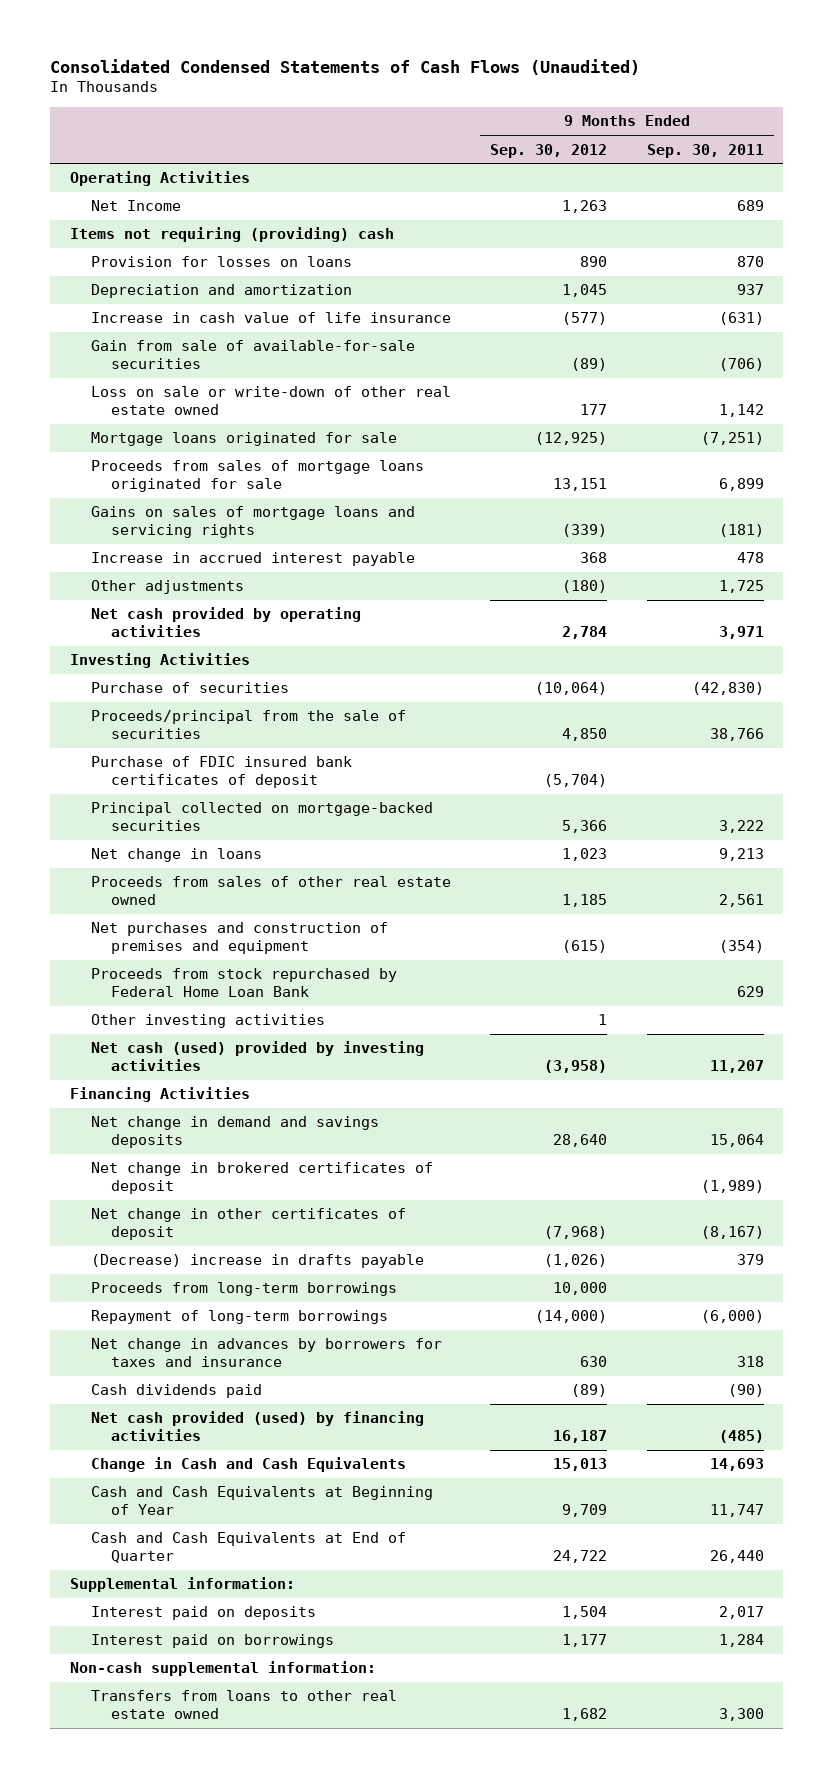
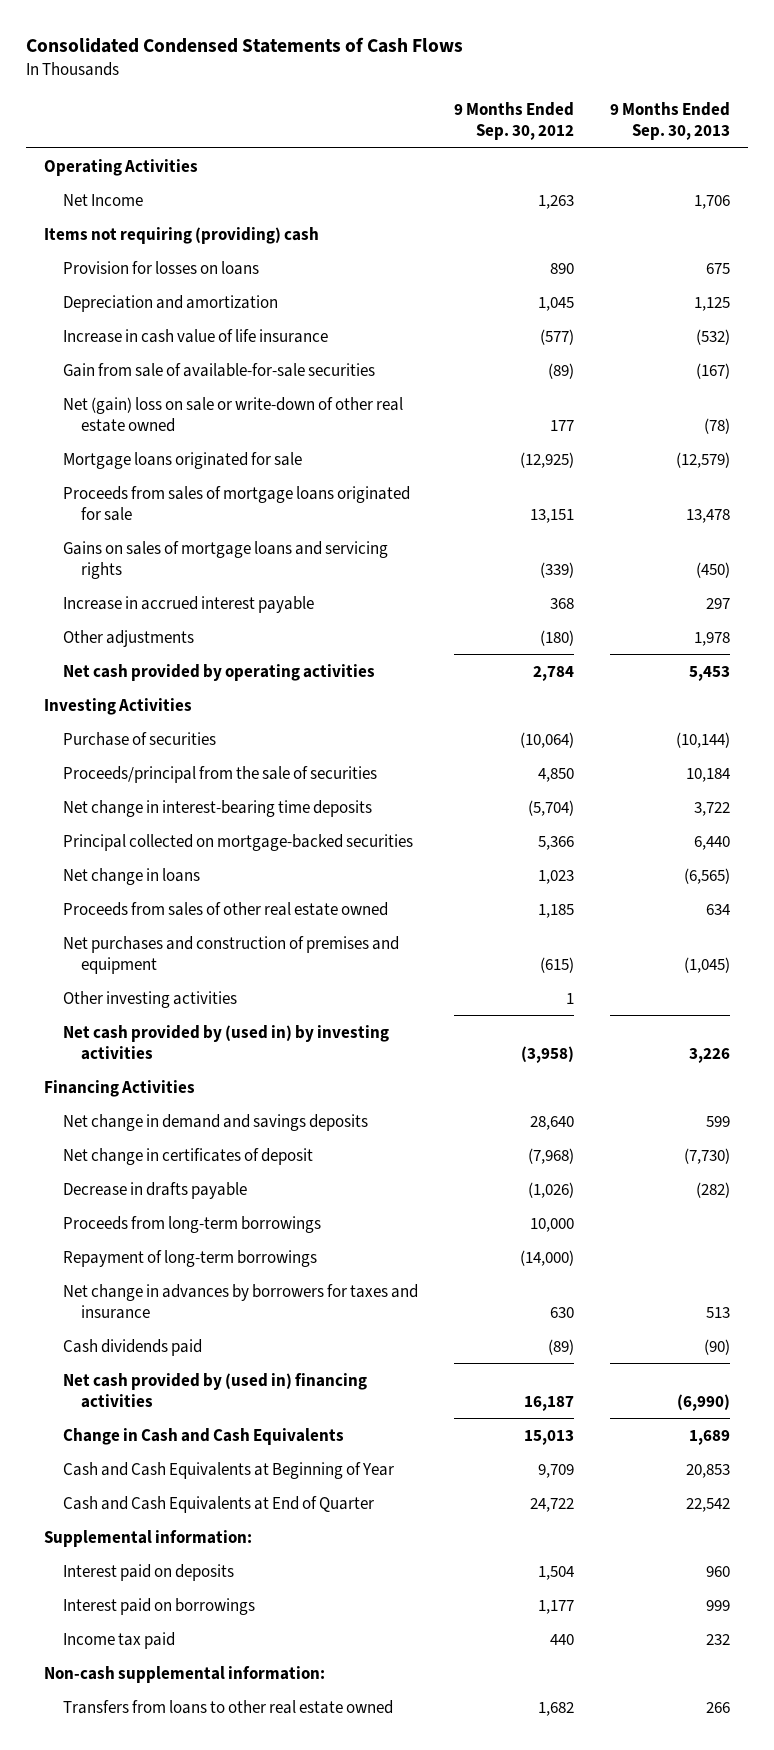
[50,58,641,75] Consolidated Condensed Statements of Cash Flows (Unaudited) -> [25,37,463,54] Consolidated Condensed Statements of Cash Flows
[646,143,764,158] Sep. 30, 2011 -> none
none -> [609,102,730,141] 9 Months Ended Sep. 30, 2013
[90,386,451,416] Loss on sale or write-down of other real estate owned -> [62,396,403,432] Net (gain) loss on sale or write-down of other real estate owned
[90,756,352,789] Purchase of FDIC insured bank certificates of deposit -> [62,799,372,817] Net change in interest-bearing time deposits
[90,968,397,998] Proceeds from stock repurchased by Federal Home Loan Bank -> none
[90,1041,424,1072] Net cash (used) provided by investing activities -> [62,1024,389,1060] Net cash provided by (used in) by investing activities
[90,1162,433,1195] Net change in brokered certificates of deposit -> none
[90,1208,406,1241] Net change in other certificates of deposit -> [62,1147,313,1165] Net change in certificates of deposit
[90,1254,424,1269] (Decrease) increase in drafts payable -> [62,1181,247,1199] Decrease in drafts payable
[90,1411,424,1442] Net cash provided (used) by financing activities -> [62,1372,367,1408] Net cash provided by (used in) financing activities
none -> [62,1631,175,1649] Income tax paid

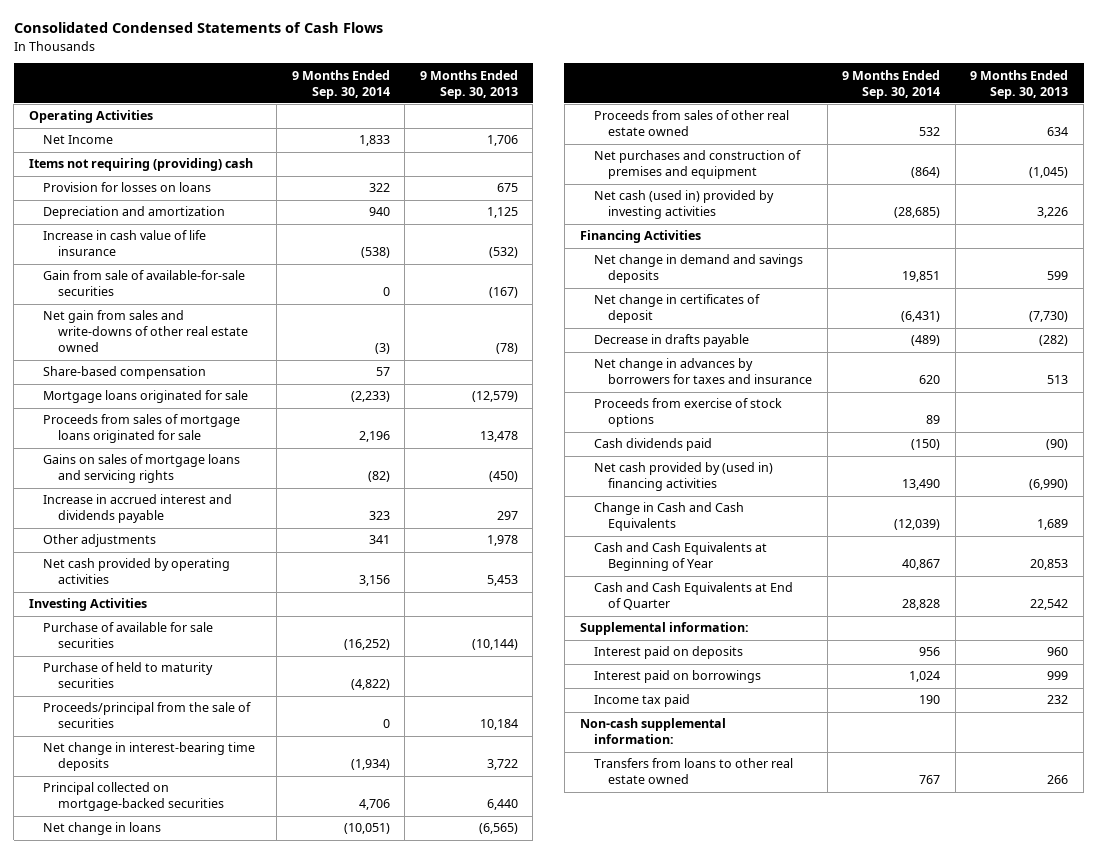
[453,102,574,141] 9 Months Ended Sep. 30, 2012 -> none
none -> [291,69,390,99] 9 Months Ended Sep. 30, 2014
[62,396,403,432] Net (gain) loss on sale or write-down of other real estate owned -> [43,310,248,353] Net gain from sales and write-downs of other real estate owned
none -> [43,366,207,380] Share-based compensation
[62,595,314,613] Increase in accrued interest payable -> [43,494,233,524] Increase in accrued interest and dividends payable
[62,731,216,746] Purchase of securities -> [43,622,214,649] Purchase of available for sale securities
none -> [43,662,214,689] Purchase of held to maturity securities
[62,990,237,1008] Other investing activities -> none
[62,1024,389,1060] Net cash provided by (used in) by investing activities -> [593,190,774,220] Net cash (used in) provided by investing activities
[62,1215,321,1233] Proceeds from long-term borrowings -> none
[62,1249,317,1267] Repayment of long-term borrowings -> none
none -> [593,398,782,428] Proceeds from exercise of stock options

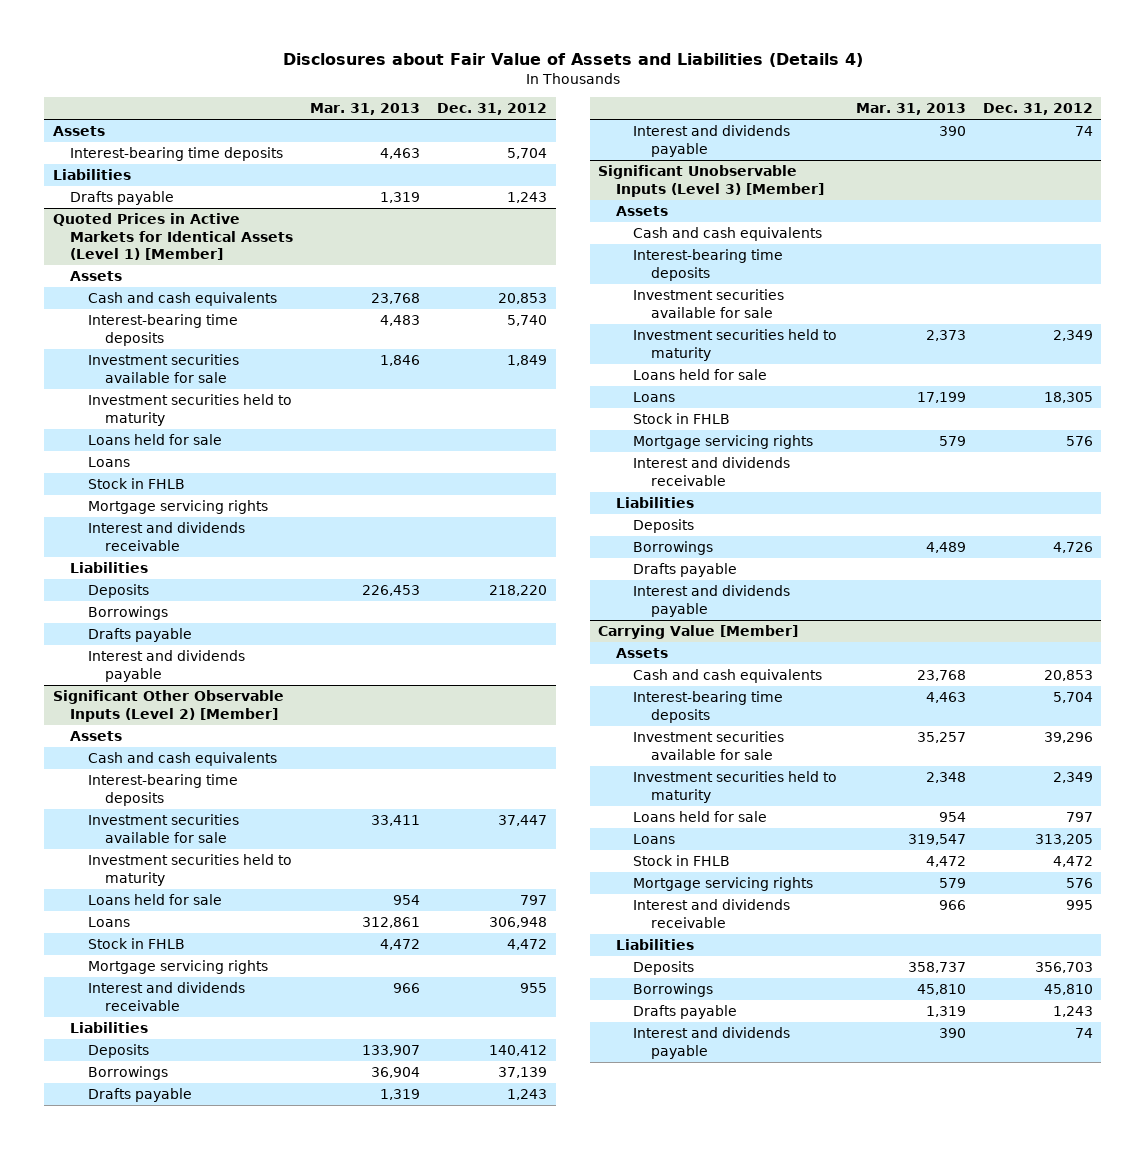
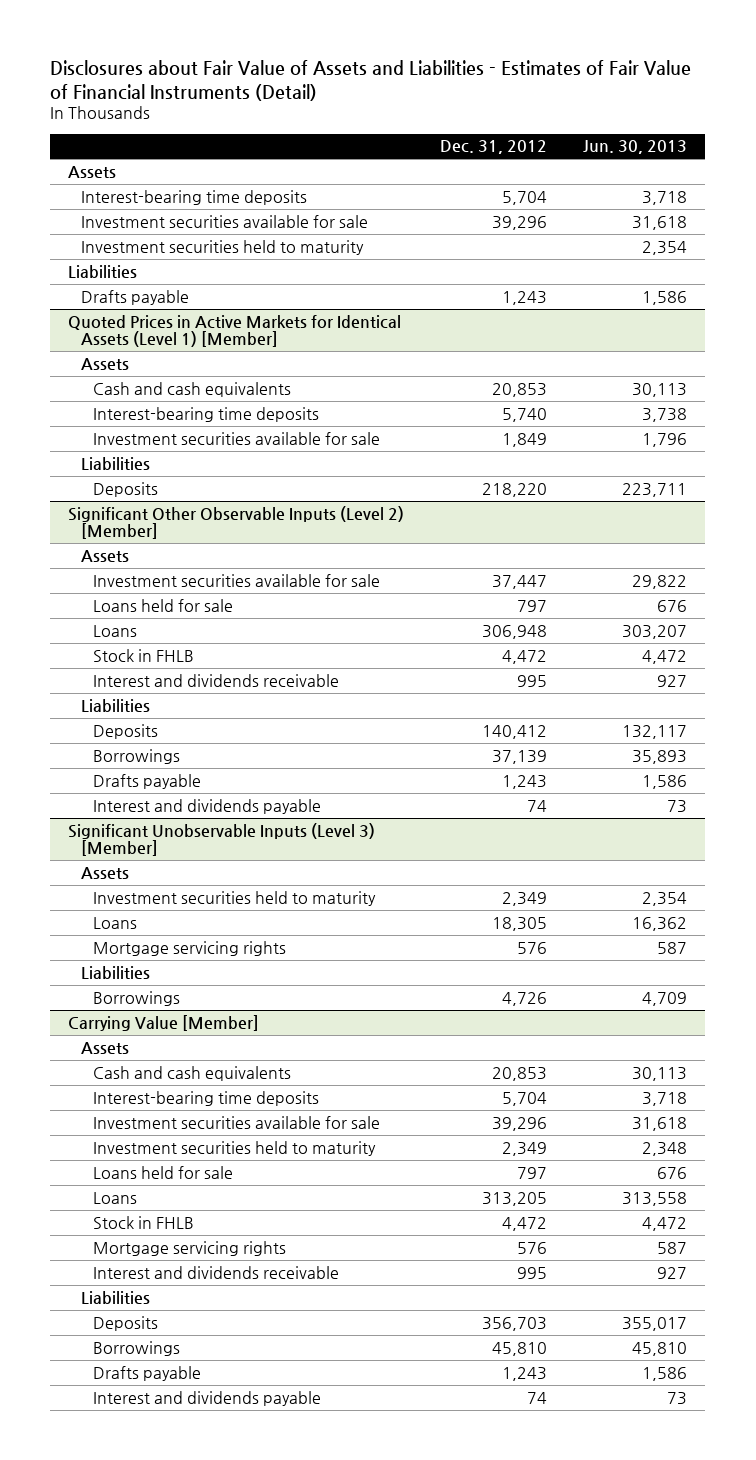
[282,53,863,68] Disclosures about Fair Value of Assets and Liabilities (Details 4) -> [50,59,692,101] Disclosures about Fair Value of Assets and Liabilities - Estimates of Fair Value of Financial Instruments (Detail)
[310,103,421,116] Mar. 31, 2013 -> none
none -> [583,140,688,155] Jun. 30, 2013
none -> [80,214,368,228] Investment securities available for sale
none -> [80,239,364,255] Investment securities held to maturity
[87,394,292,426] Investment securities held to maturity -> none
[87,434,222,446] Loans held for sale -> none
[87,457,130,468] Loans -> none
[87,478,185,490] Stock in FHLB -> none
[87,500,268,515] Mortgage servicing rights -> none
[87,522,245,551] Interest and dividends receivable -> none
[87,606,168,621] Borrowings -> none
[87,628,192,643] Drafts payable -> none
[87,650,245,682] Interest and dividends payable -> none
[87,752,277,767] Cash and cash equivalents -> none
[87,774,238,806] Interest-bearing time deposits -> none
[87,854,292,886] Investment securities held to maturity -> none
[87,960,268,975] Mortgage servicing rights -> none
[520,983,548,994] 955 -> [517,674,548,687] 995
[633,227,823,242] Cash and cash equivalents -> none
[633,249,784,281] Interest-bearing time deposits -> none
[633,289,785,318] Investment securities available for sale -> none
[633,369,768,381] Loans held for sale -> none
[633,413,731,425] Stock in FHLB -> none
[633,457,791,486] Interest and dividends receivable -> none
[633,519,695,534] Deposits -> none
[633,563,738,578] Drafts payable -> none
[633,585,791,617] Interest and dividends payable -> none

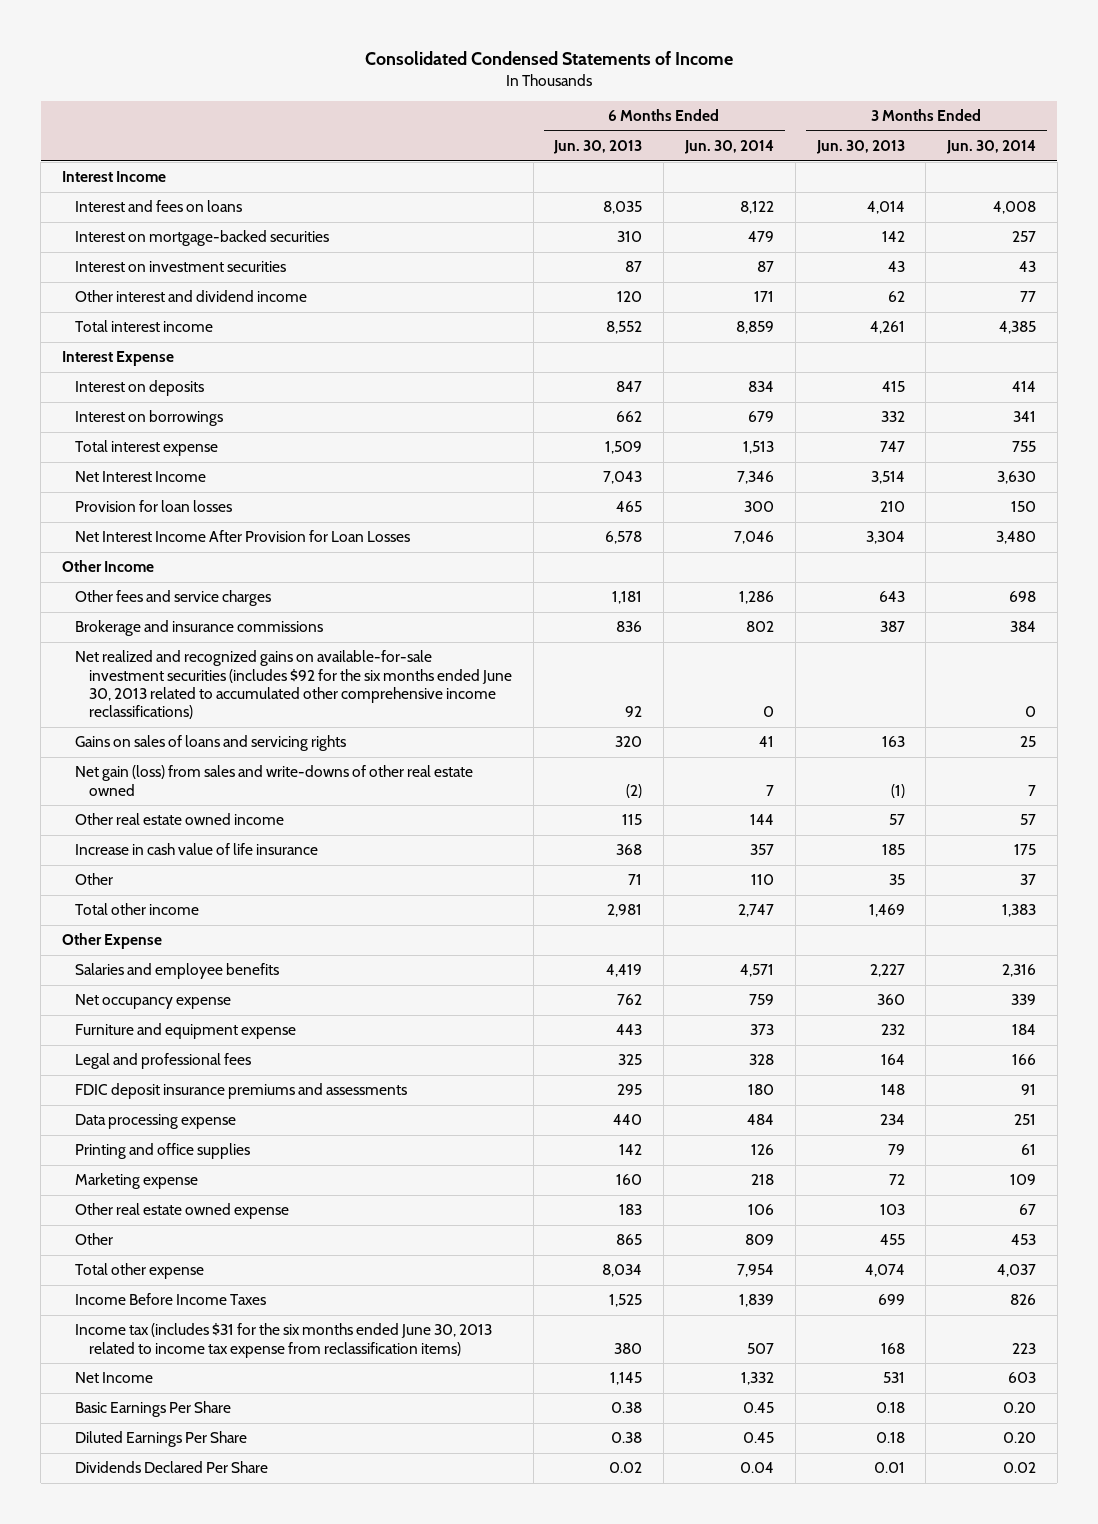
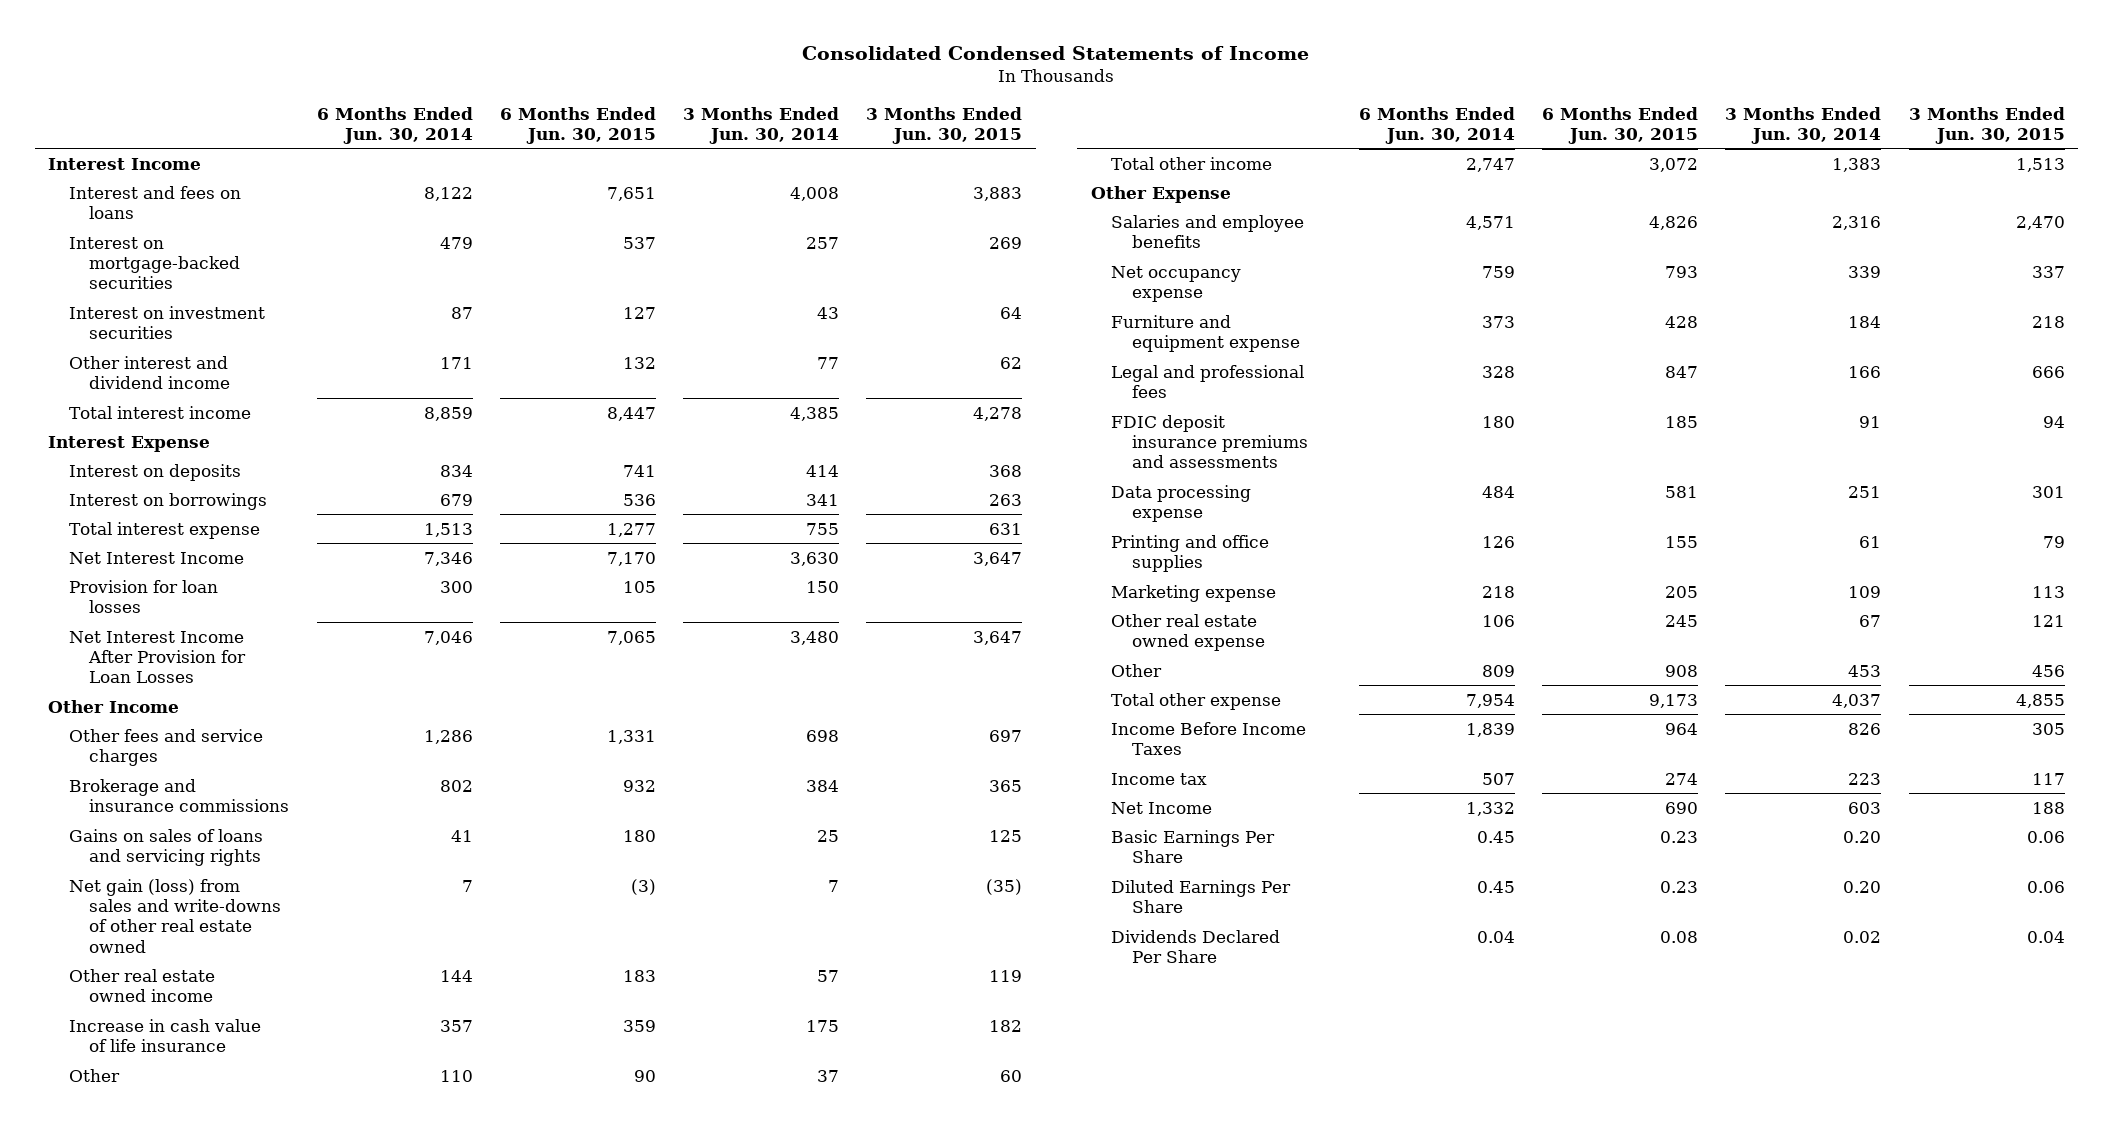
[553,140,643,155] Jun. 30, 2013 -> none
[815,140,905,155] Jun. 30, 2013 -> none
none -> [499,106,656,144] 6 Months Ended Jun. 30, 2015
none -> [866,106,1023,144] 3 Months Ended Jun. 30, 2015
[75,650,512,720] Net realized and recognized gains on available-for-sale investment securities (includes $92 for the six months ended June 30, 2013 related to accumulated other comprehensive income reclassifications) -> none
[75,1323,493,1358] Income tax (includes $31 for the six months ended June 30, 2013 related to income tax expense from reclassification items) -> [1111,772,1208,785] Income tax

